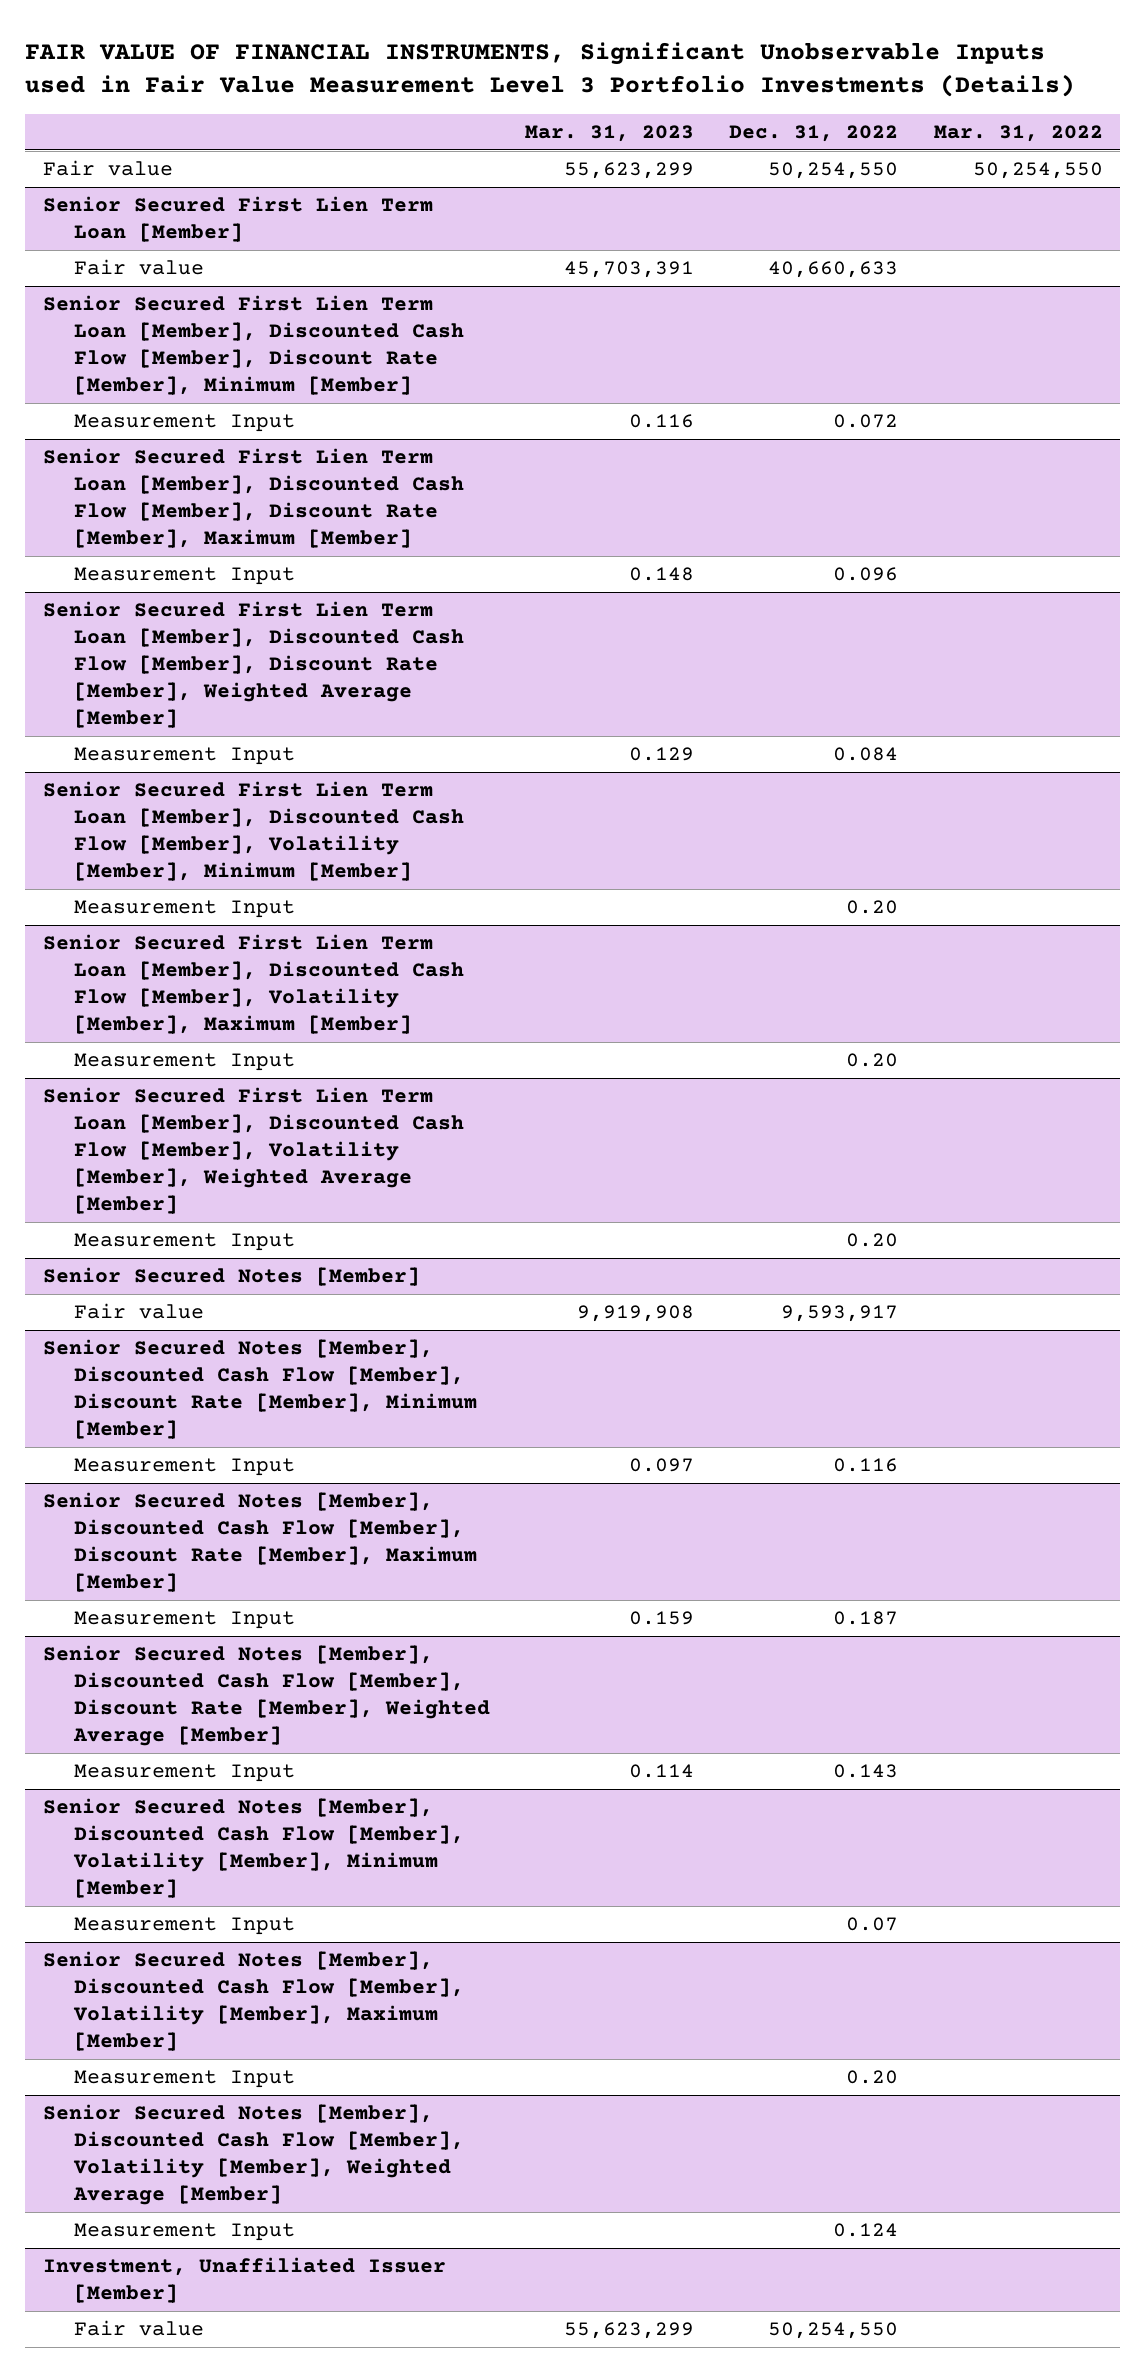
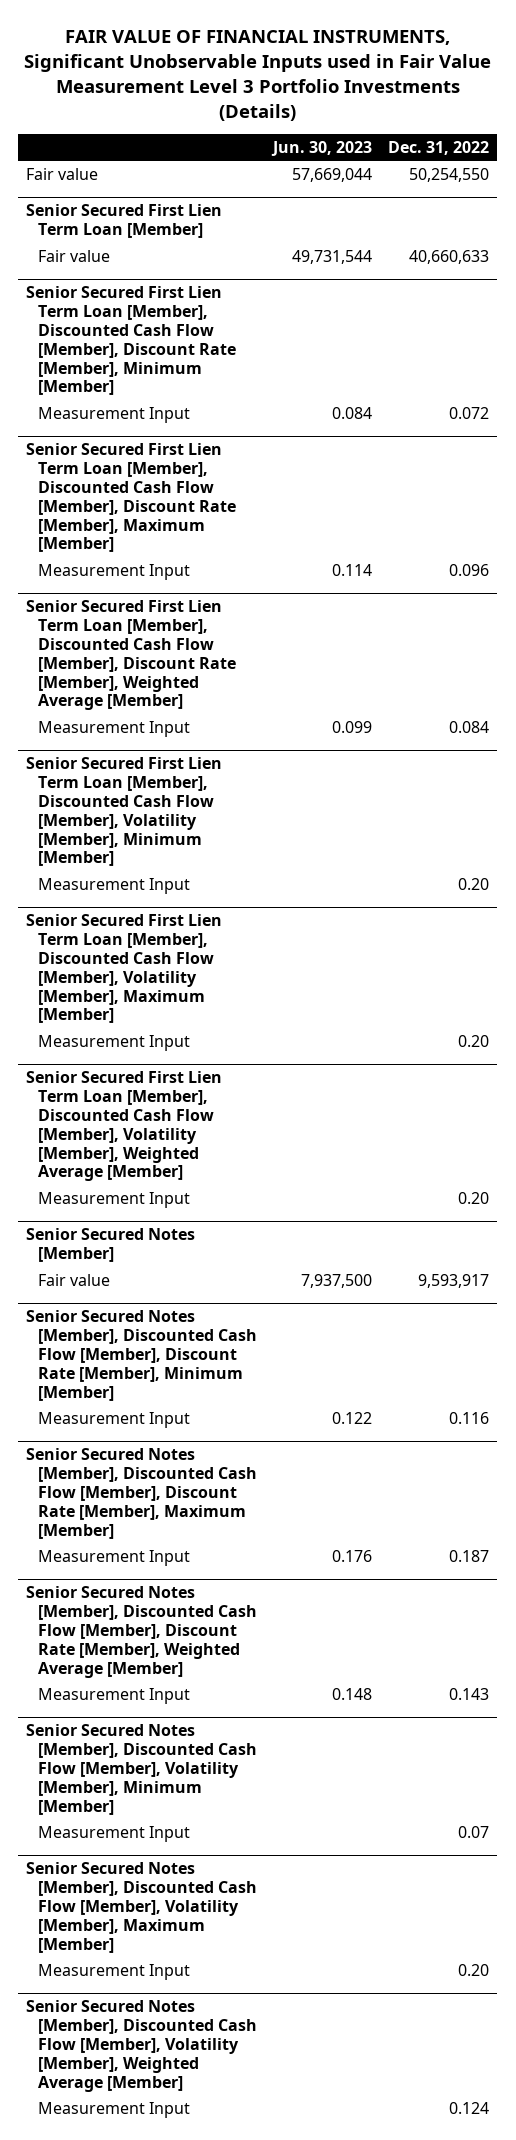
[524,125,694,143] Mar. 31, 2023 -> none
[933,125,1103,143] Mar. 31, 2022 -> none
none -> [270,140,372,156] Jun. 30, 2023
[42,2257,446,2304] Investment, Unaffiliated Issuer [Member] -> none
[73,2320,204,2337] Fair value -> none

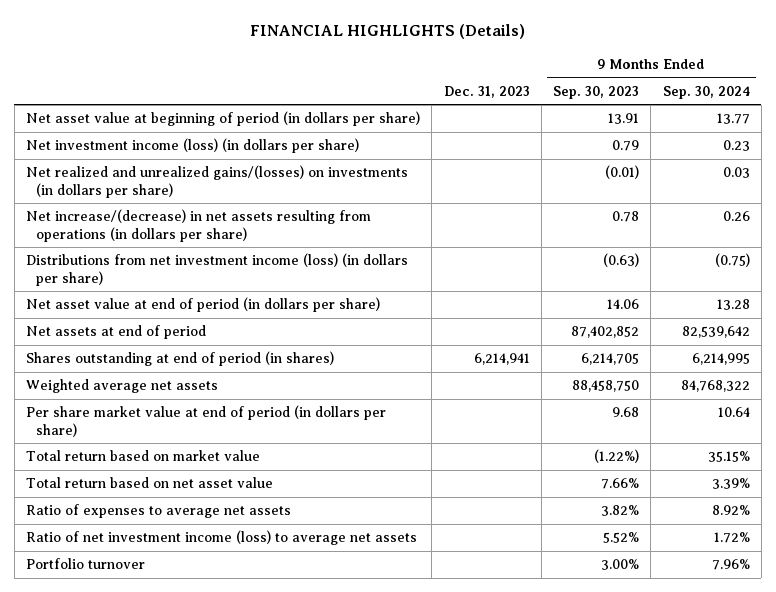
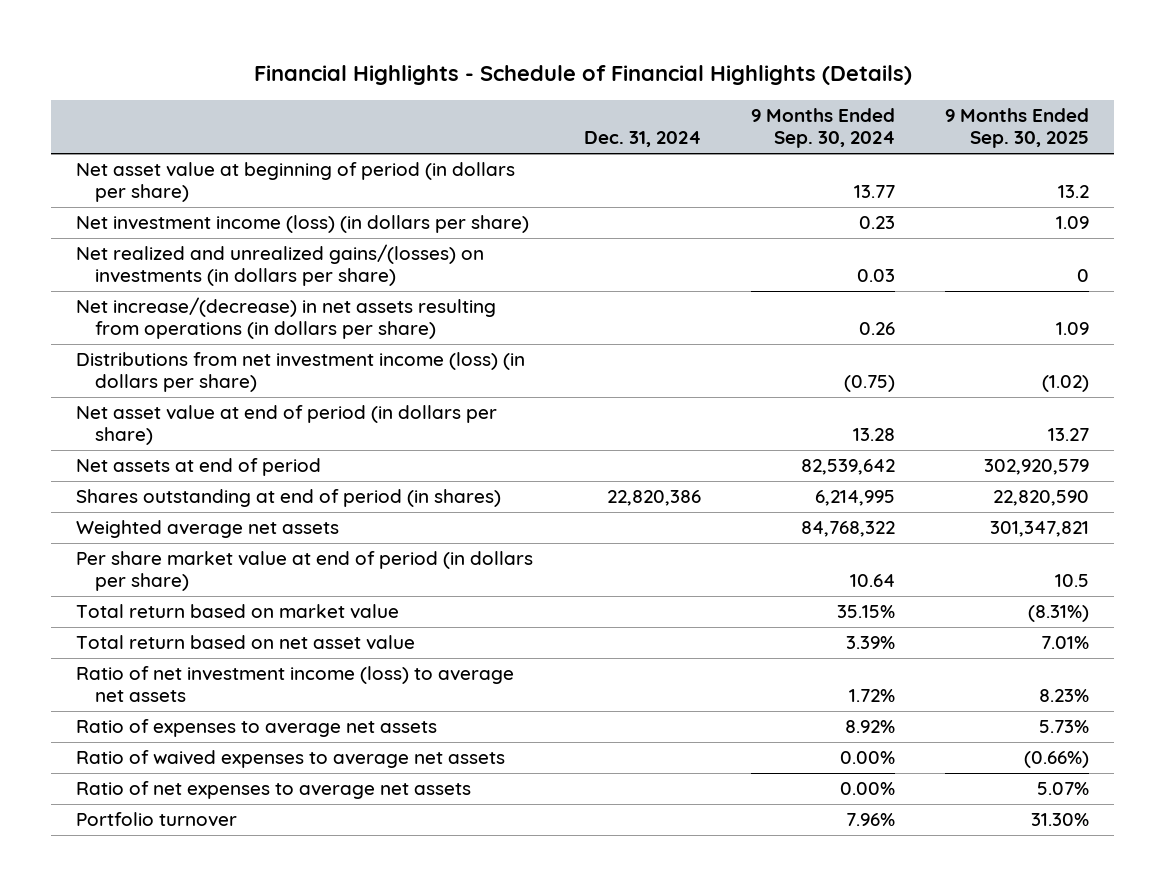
[249,24,525,40] FINANCIAL HIGHLIGHTS (Details) -> [253,65,912,86] Financial Highlights - Schedule of Financial Highlights (Details)
[443,85,530,98] Dec. 31, 2023 -> none
[553,85,640,99] Sep. 30, 2023 -> none
none -> [583,131,701,148] Dec. 31, 2024
none -> [945,108,1090,149] 9 Months Ended Sep. 30, 2025
[26,504,292,519] Ratio of expenses to average net assets -> [76,719,438,738] Ratio of expenses to average net assets
none -> [76,750,506,769] Ratio of waived expenses to average net assets
none -> [76,781,472,800] Ratio of net expenses to average net assets

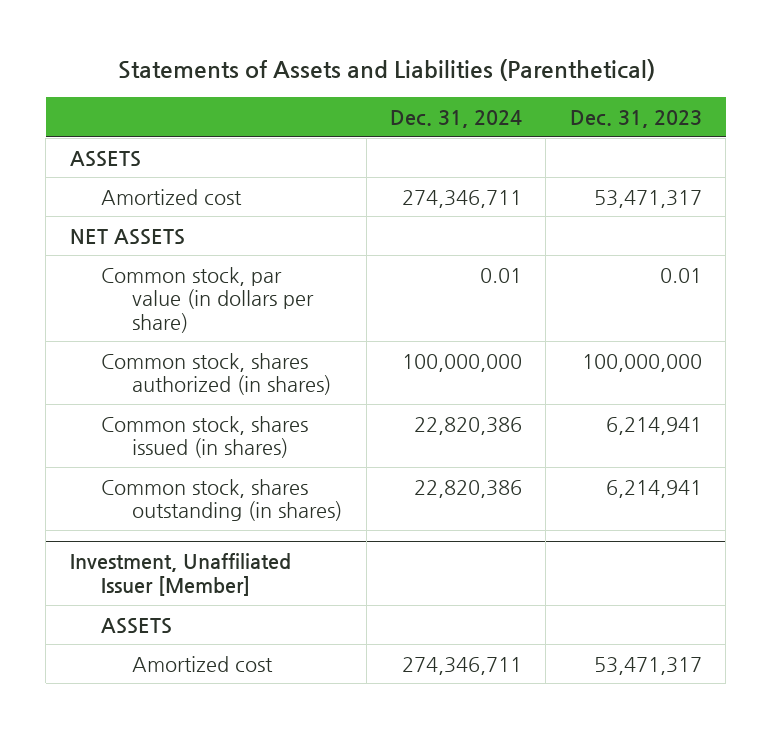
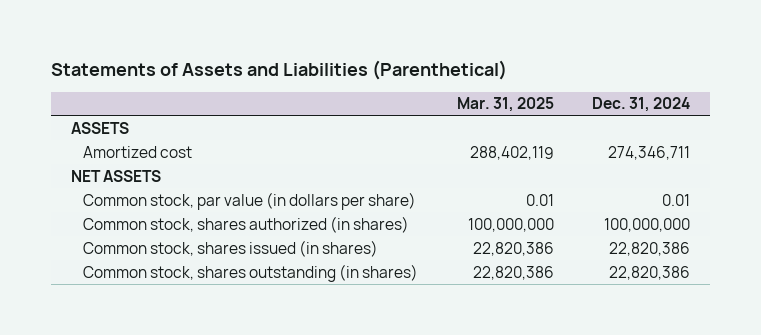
[569,109,702,128] Dec. 31, 2023 -> none
none -> [456,97,554,113] Mar. 31, 2025
[69,553,291,597] Investment, Unaffiliated Issuer [Member] -> none
[100,617,172,634] ASSETS -> none
[132,655,274,672] Amortized cost -> none

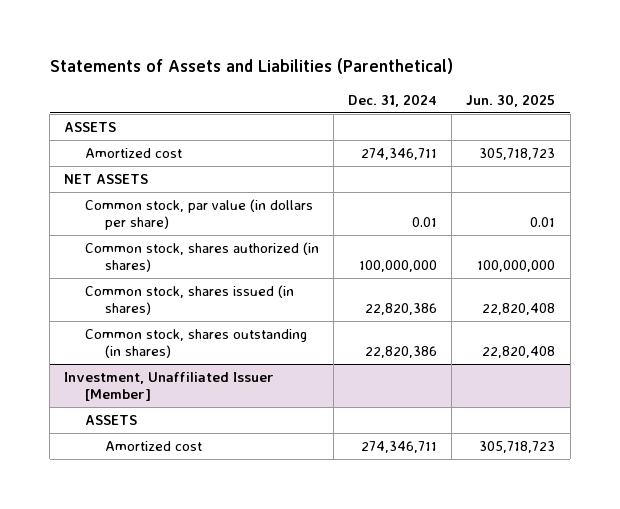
[456,97,554,113] Mar. 31, 2025 -> none
none -> [466,93,556,107] Jun. 30, 2025
none -> [64,371,275,402] Investment, Unaffiliated Issuer [Member]
none -> [84,414,137,425] ASSETS
none -> [105,440,203,451] Amortized cost

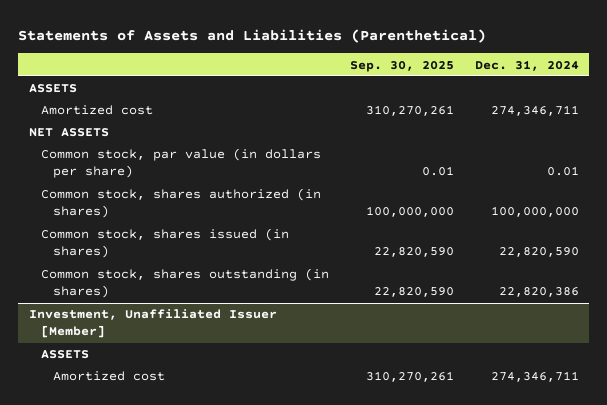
[466,93,556,107] Jun. 30, 2025 -> none
none -> [349,60,454,72] Sep. 30, 2025
[365,303,438,316] 22,820,386 -> [498,247,579,258] 22,820,590

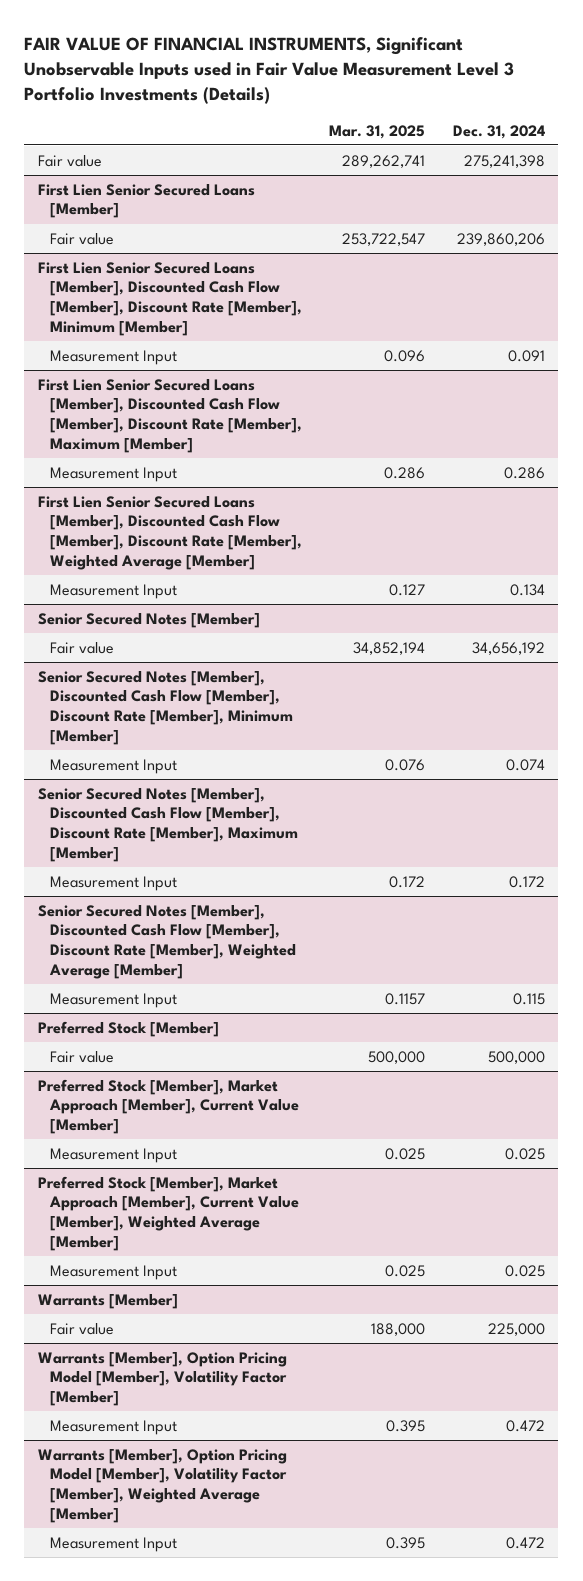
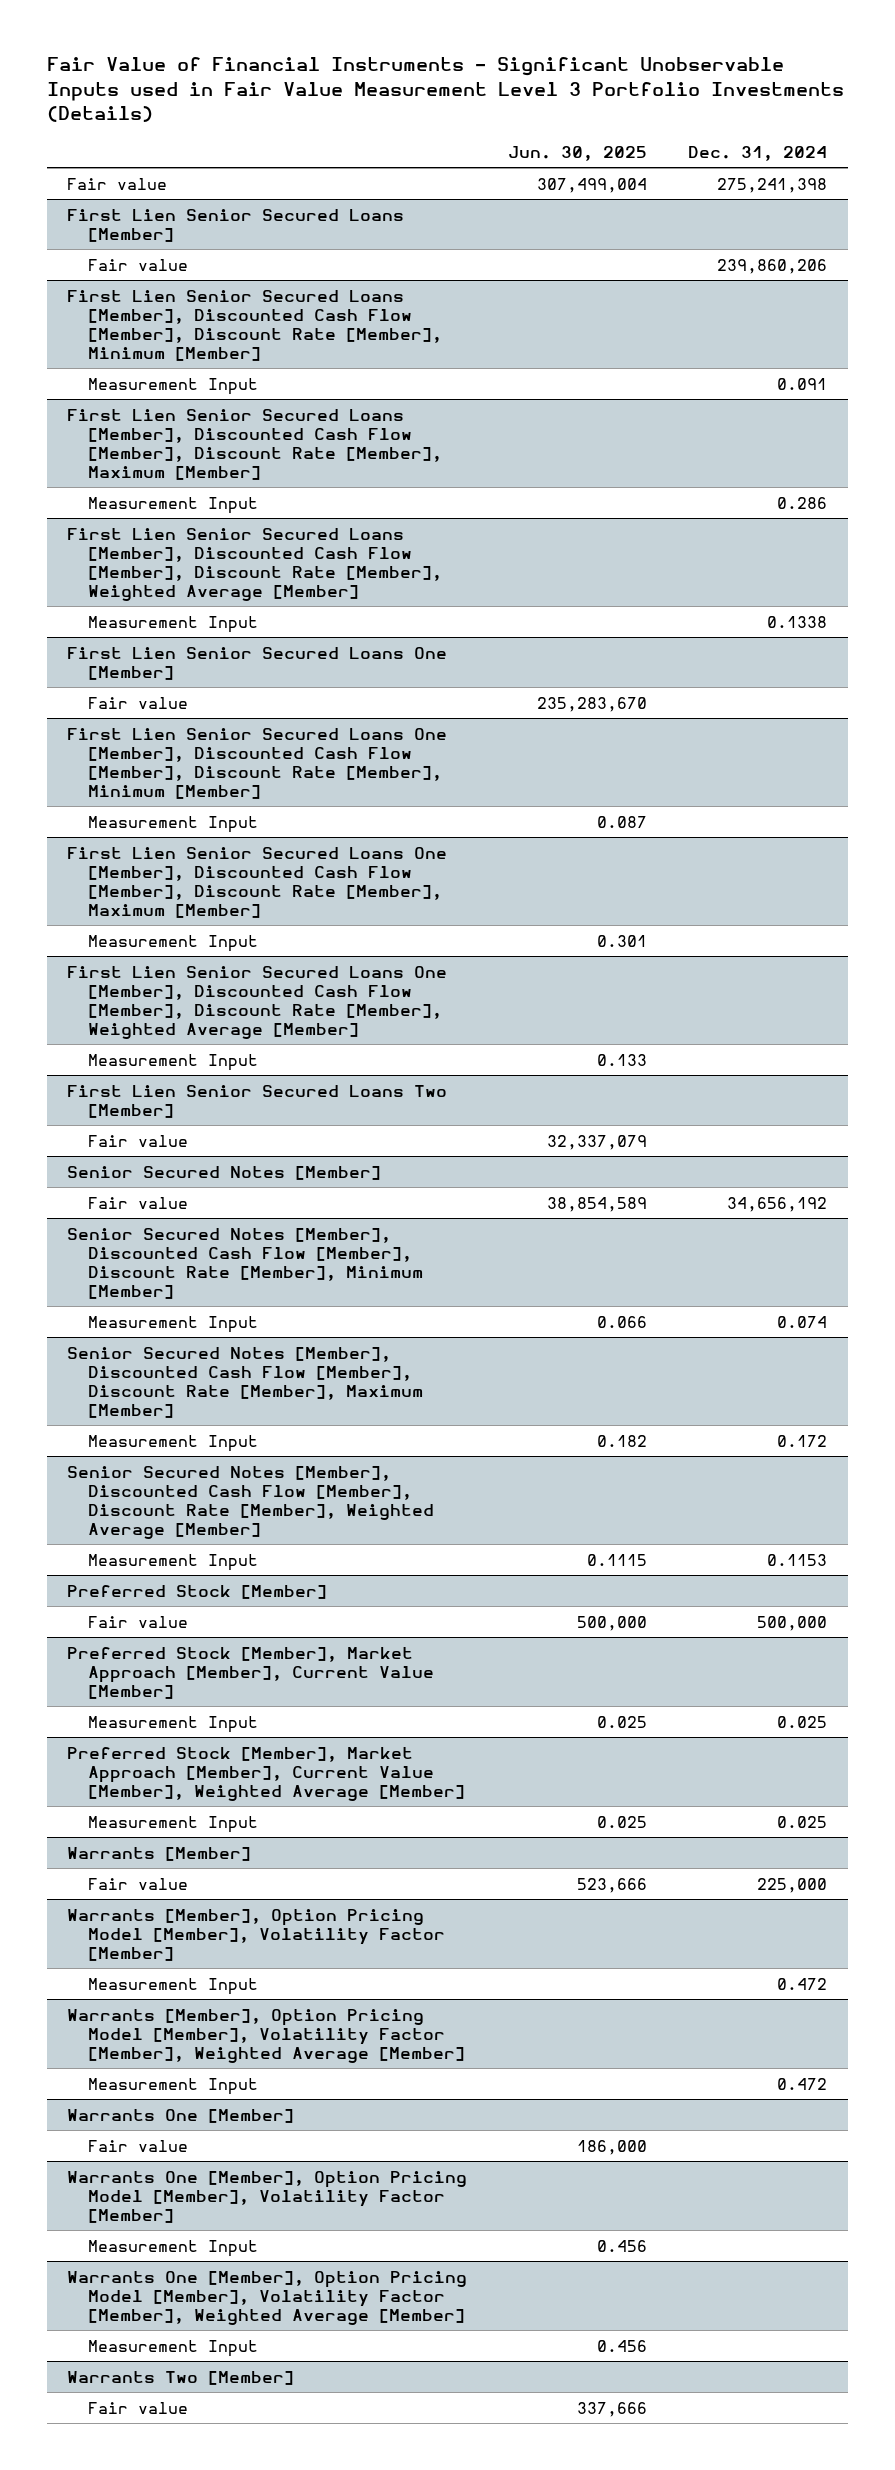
[24,36,515,104] FAIR VALUE OF FINANCIAL INSTRUMENTS, Significant Unobservable Inputs used in Fair Value Measurement Level 3 Portfolio Investments (Details) -> [46,57,844,123] Fair Value of Financial Instruments - Significant Unobservable Inputs used in Fair Value Measurement Level 3 Portfolio Investments (Details)
[329,124,426,139] Mar. 31, 2025 -> none
none -> [508,145,648,161] Jun. 30, 2025
[509,583,545,596] 0.134 -> [767,615,828,628] 0.1338
none -> [67,646,448,680] First Lien Senior Secured Loans One [Member]
none -> [87,696,188,709] Fair value
none -> [67,727,448,799] First Lien Senior Secured Loans One [Member], Discounted Cash Flow [Member], Discount Rate [Member], Minimum [Member]
none -> [87,815,258,833] Measurement Input
none -> [67,846,448,918] First Lien Senior Secured Loans One [Member], Discounted Cash Flow [Member], Discount Rate [Member], Maximum [Member]
none -> [87,934,258,952] Measurement Input
none -> [67,965,448,1039] First Lien Senior Secured Loans One [Member], Discounted Cash Flow [Member], Discount Rate [Member], Weighted Average [Member]
none -> [87,1053,258,1071] Measurement Input
none -> [67,1084,448,1118] First Lien Senior Secured Loans Two [Member]
none -> [87,1134,188,1147] Fair value
[512,992,545,1005] 0.115 -> [767,1553,828,1566] 0.1153
none -> [67,2108,295,2123] Warrants One [Member]
none -> [87,2139,188,2152] Fair value
none -> [67,2170,468,2223] Warrants One [Member], Option Pricing Model [Member], Volatility Factor [Member]
none -> [87,2239,258,2257] Measurement Input
none -> [67,2270,468,2325] Warrants One [Member], Option Pricing Model [Member], Volatility Factor [Member], Weighted Average [Member]
none -> [87,2339,258,2357] Measurement Input
none -> [67,2370,295,2385] Warrants Two [Member]
none -> [87,2401,188,2414] Fair value

